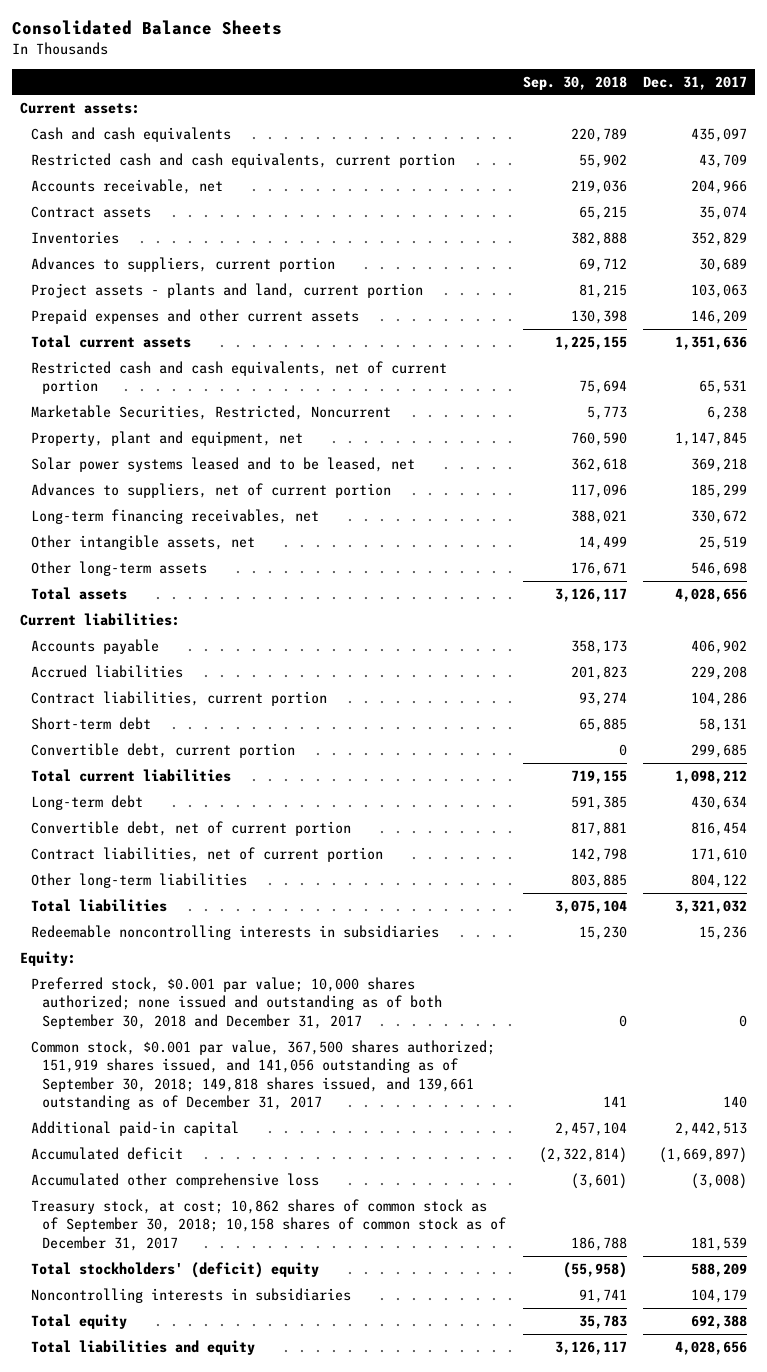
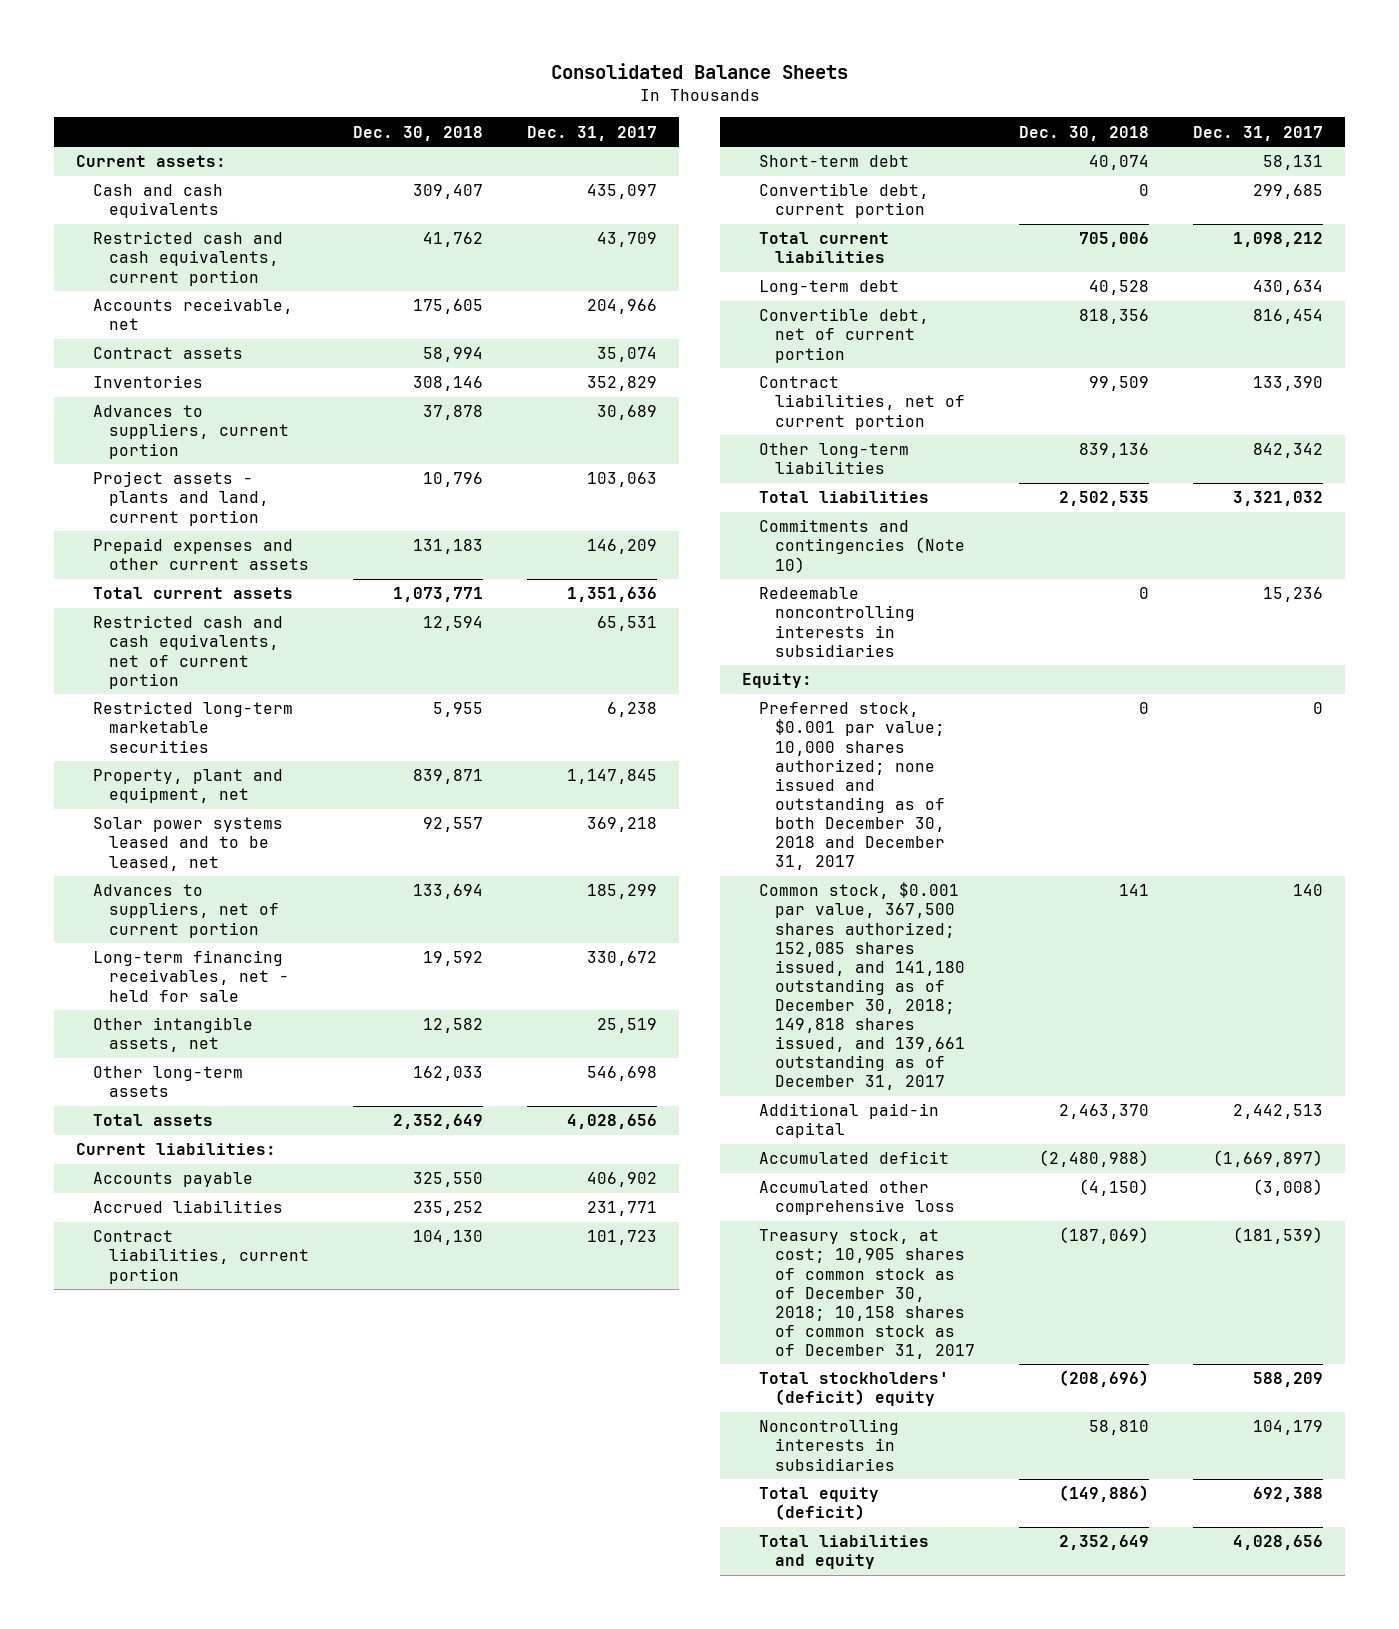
[522,75,627,90] Sep. 30, 2018 -> none
none -> [353,125,484,141] Dec. 30, 2018
[31,404,392,420] Marketable Securities, Restricted, Noncurrent -> [92,701,293,753] Restricted long-term marketable securities
[31,508,320,524] Long-term financing receivables, net -> [92,950,290,1002] Long-term financing receivables, net - held for sale
[690,665,747,680] 229,208 -> [587,1201,658,1217] 231,771
[690,691,747,706] 104,286 -> [587,1230,658,1246] 101,723
[690,847,747,862] 171,610 -> [1253,376,1324,392] 133,390
[690,873,747,888] 804,122 -> [1253,443,1324,459] 842,342
none -> [758,519,966,573] Commitments and contingencies (Note 10)
[31,976,443,1029] Preferred stock, $0.001 par value; 10,000 shares authorized; none issued and outstanding as of both September 30, 2018 and December 31, 2017 -> [758,702,946,871] Preferred stock, $0.001 par value; 10,000 shares authorized; none issued and outstanding as of both December 30, 2018 and December 31, 2017
[31,1039,496,1111] Common stock, $0.001 par value, 367,500 shares authorized; 151,919 shares issued, and 141,056 outstanding as of September 30, 2018; 149,818 shares issued, and 139,661 outstanding as of December 31, 2017 -> [758,882,966,1091] Common stock, $0.001 par value, 367,500 shares authorized; 152,085 shares issued, and 141,180 outstanding as of December 30, 2018; 149,818 shares issued, and 139,661 outstanding as of December 31, 2017
[31,1198,507,1251] Treasury stock, at cost; 10,862 shares of common stock as of September 30, 2018; 10,158 shares of common stock as of December 31, 2017 -> [758,1229,976,1359] Treasury stock, at cost; 10,905 shares of common stock as of December 30, 2018; 10,158 shares of common stock as of December 31, 2017
[690,1236,747,1251] 181,539 -> [1233,1227,1324,1245] (181,539)
[31,1313,128,1329] Total equity -> [758,1487,879,1521] Total equity (deficit)

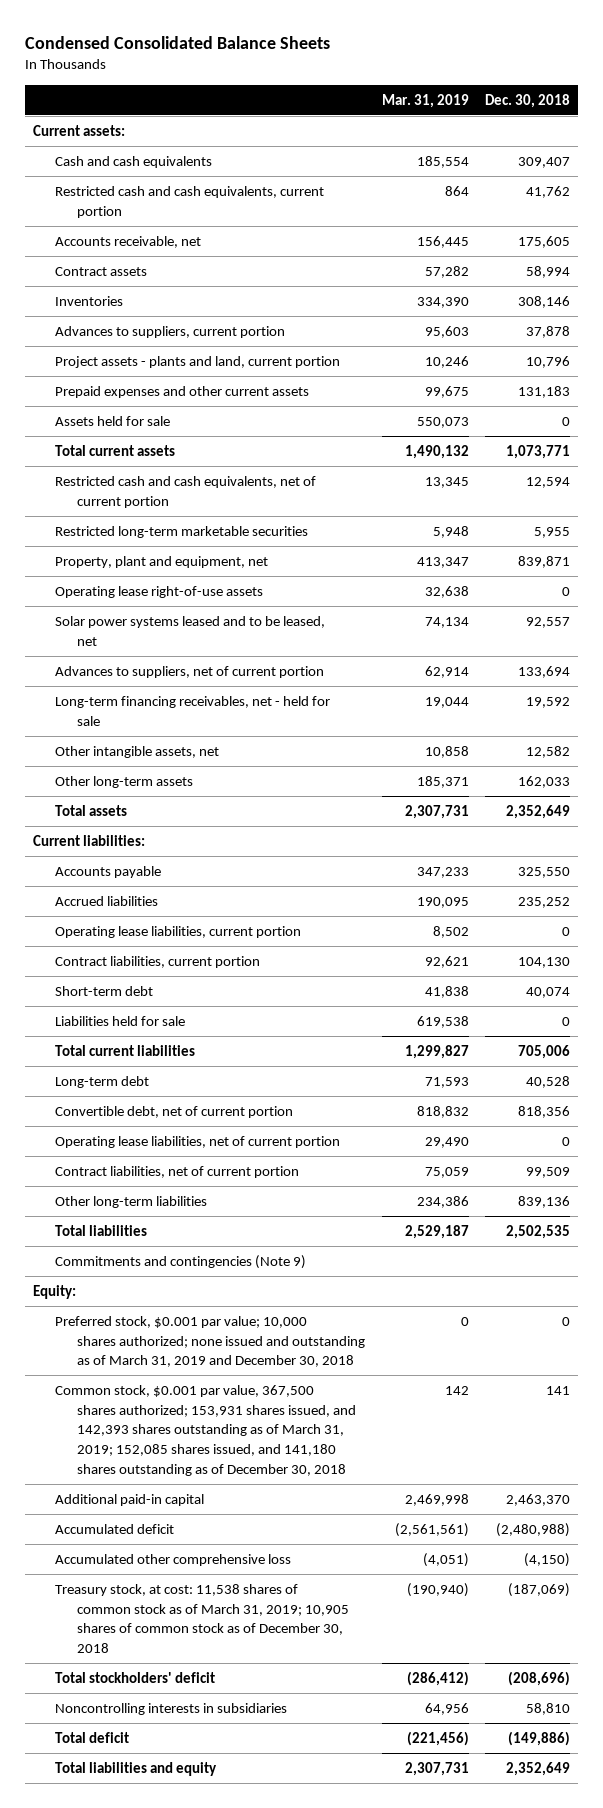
[550,63,848,80] Consolidated Balance Sheets -> [25,35,331,49] Condensed Consolidated Balance Sheets
[527,125,658,141] Dec. 31, 2017 -> none
none -> [381,93,469,108] Mar. 31, 2019
none -> [55,415,171,426] Assets held for sale
none -> [55,585,264,598] Operating lease right-of-use assets
none -> [55,925,302,938] Operating lease liabilities, current portion
[758,183,929,219] Convertible debt, current portion -> none
none -> [55,1015,186,1026] Liabilities held for sale
none -> [55,1135,341,1148] Operating lease liabilities, net of current portion
[758,587,916,657] Redeemable noncontrolling interests in subsidiaries -> none
[758,519,966,573] Commitments and contingencies (Note 10) -> [55,1254,307,1269] Commitments and contingencies (Note 9)
[758,702,946,871] Preferred stock, $0.001 par value; 10,000 shares authorized; none issued and outstanding as of both December 30, 2018 and December 31, 2017 -> [55,1315,366,1368] Preferred stock, $0.001 par value; 10,000 shares authorized; none issued and outstanding as of March 31, 2019 and December 30, 2018
[758,882,966,1091] Common stock, $0.001 par value, 367,500 shares authorized; 152,085 shares issued, and 141,180 outstanding as of December 30, 2018; 149,818 shares issued, and 139,661 outstanding as of December 31, 2017 -> [55,1384,357,1476] Common stock, $0.001 par value, 367,500 shares authorized; 153,931 shares issued, and 142,393 shares outstanding as of March 31, 2019; 152,085 shares issued, and 141,180 shares outstanding as of December 30, 2018
[758,1229,976,1359] Treasury stock, at cost; 10,905 shares of common stock as of December 30, 2018; 10,158 shares of common stock as of December 31, 2017 -> [55,1583,350,1653] Treasury stock, at cost: 11,538 shares of common stock as of March 31, 2019; 10,905 shares of common stock as of December 30, 2018
[758,1372,949,1407] Total stockholders' (deficit) equity -> [55,1671,216,1683] Total stockholders' deficit
[758,1487,879,1521] Total equity (deficit) -> [55,1731,130,1743] Total deficit

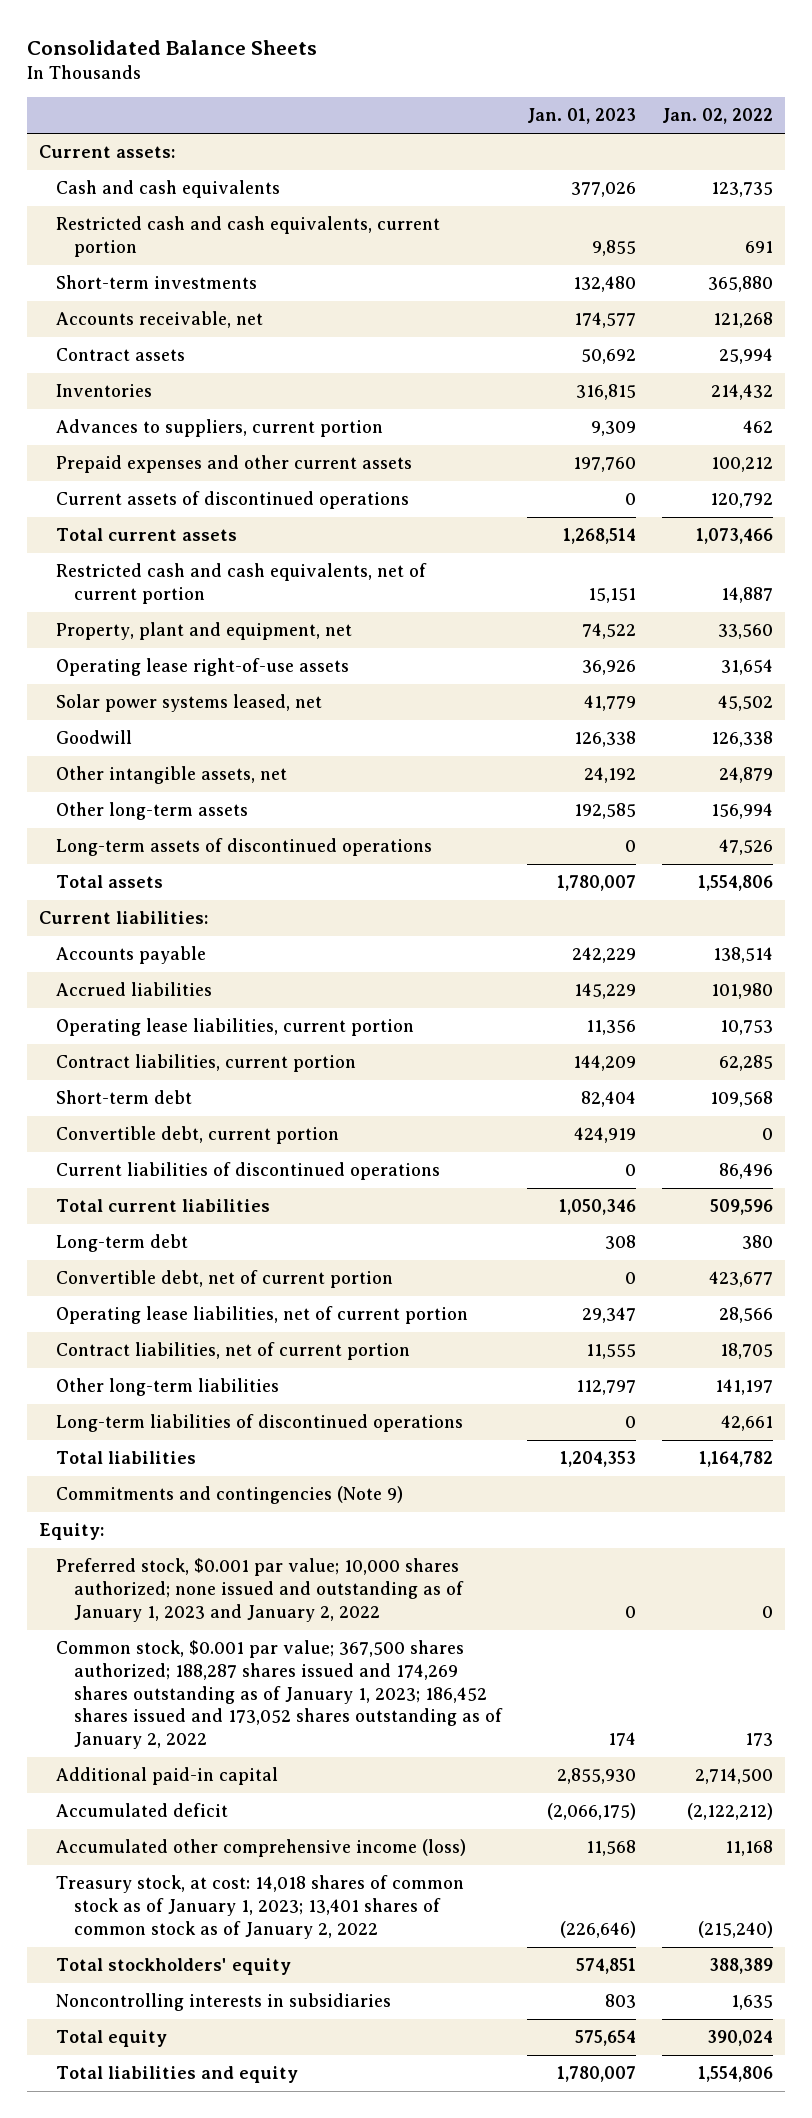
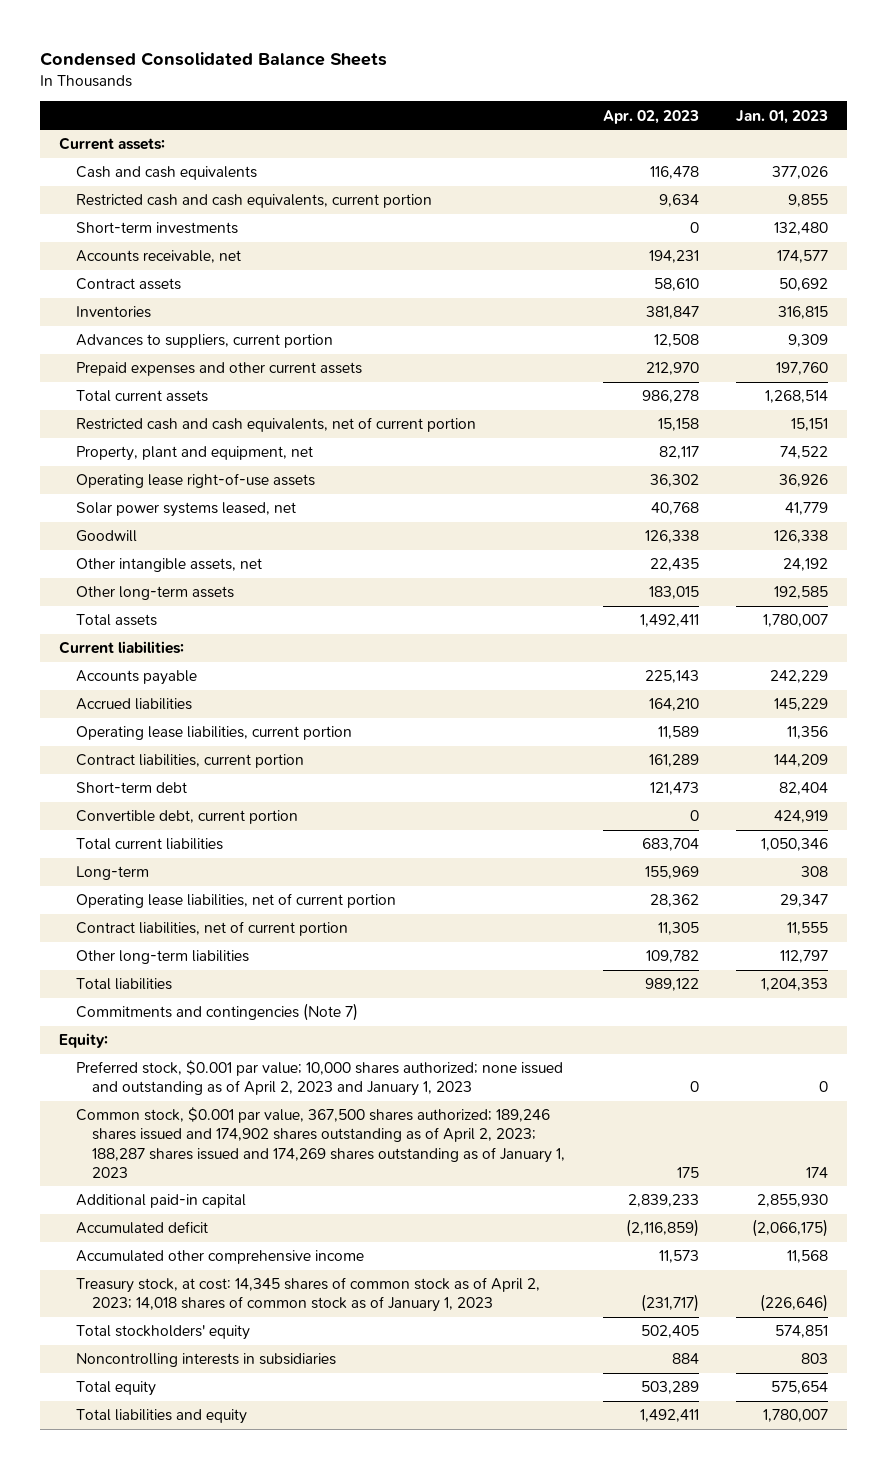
[26,39,317,55] Consolidated Balance Sheets -> [40,51,388,66] Condensed Consolidated Balance Sheets
[661,108,773,125] Jan. 02, 2022 -> none
none -> [602,109,699,124] Apr. 02, 2023
[56,491,410,510] Current assets of discontinued operations -> none
[56,838,433,857] Long-term assets of discontinued operations -> none
[56,1162,441,1181] Current liabilities of discontinued operations -> none
[56,1270,394,1289] Convertible debt, net of current portion -> none
[56,1234,189,1253] Long-term debt -> [75,866,149,881] Long-term
[56,1414,464,1433] Long-term liabilities of discontinued operations -> none
[56,1486,404,1505] Commitments and contingencies (Note 9) -> [75,1003,358,1022] Commitments and contingencies (Note 7)
[56,1558,464,1622] Preferred stock, $0.001 par value; 10,000 shares authorized; none issued and outstanding as of January 1, 2023 and January 2, 2022 -> [75,1060,563,1097] Preferred stock, $0.001 par value; 10,000 shares authorized; none issued and outstanding as of April 2, 2023 and January 1, 2023
[56,1640,503,1750] Common stock, $0.001 par value; 367,500 shares authorized; 188,287 shares issued and 174,269 shares outstanding as of January 1, 2023; 186,452 shares issued and 173,052 shares outstanding as of January 2, 2022 -> [75,1107,566,1178] Common stock, $0.001 par value, 367,500 shares authorized; 189,246 shares issued and 174,902 shares outstanding as of April 2, 2023; 188,287 shares issued and 174,269 shares outstanding as of January 1, 2023
[56,1839,467,1858] Accumulated other comprehensive income (loss) -> [75,1250,364,1265] Accumulated other comprehensive income
[56,1875,465,1939] Treasury stock, at cost: 14,018 shares of common stock as of January 1, 2023; 13,401 shares of common stock as of January 2, 2022 -> [75,1277,540,1313] Treasury stock, at cost: 14,345 shares of common stock as of April 2, 2023; 14,018 shares of common stock as of January 1, 2023

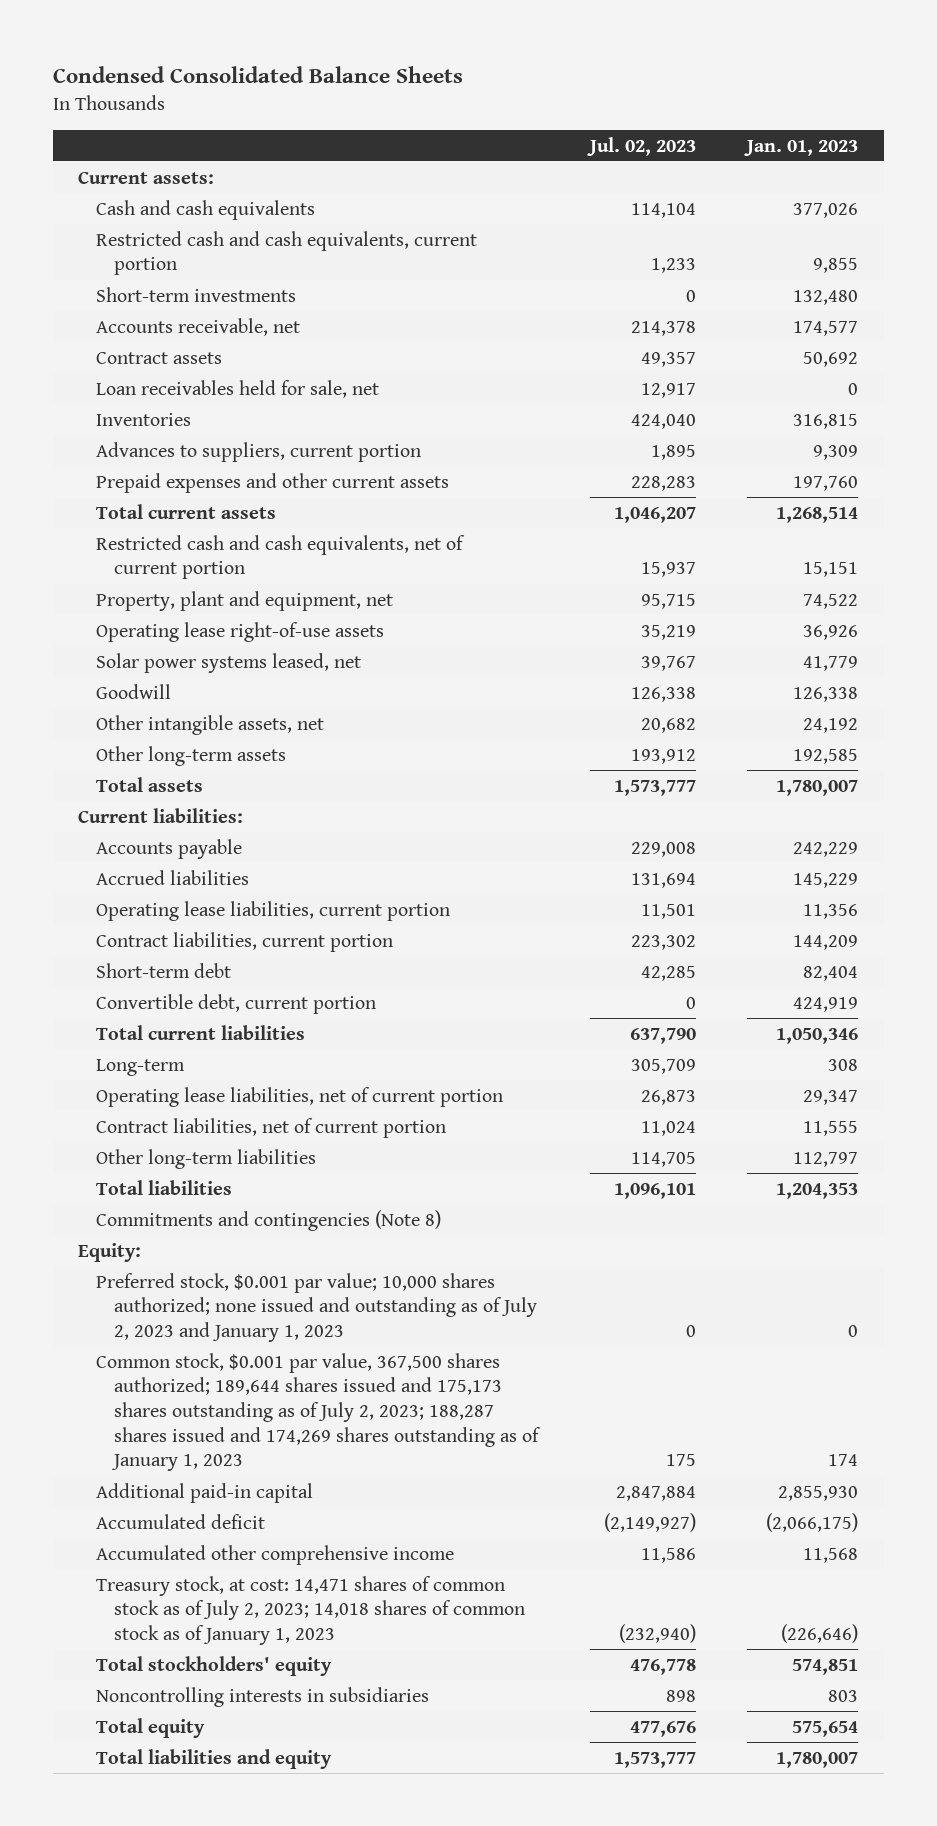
[602,109,699,124] Apr. 02, 2023 -> none
none -> [586,136,696,156] Jul. 02, 2023
none -> [96,379,380,398] Loan receivables held for sale, net
[75,1003,358,1022] Commitments and contingencies (Note 7) -> [96,1209,442,1231] Commitments and contingencies (Note 8)
[75,1060,563,1097] Preferred stock, $0.001 par value; 10,000 shares authorized; none issued and outstanding as of April 2, 2023 and January 1, 2023 -> [96,1272,538,1343] Preferred stock, $0.001 par value; 10,000 shares authorized; none issued and outstanding as of July 2, 2023 and January 1, 2023
[75,1107,566,1178] Common stock, $0.001 par value, 367,500 shares authorized; 189,246 shares issued and 174,902 shares outstanding as of April 2, 2023; 188,287 shares issued and 174,269 shares outstanding as of January 1, 2023 -> [96,1352,542,1472] Common stock, $0.001 par value, 367,500 shares authorized; 189,644 shares issued and 175,173 shares outstanding as of July 2, 2023; 188,287 shares issued and 174,269 shares outstanding as of January 1, 2023
[75,1277,540,1313] Treasury stock, at cost: 14,345 shares of common stock as of April 2, 2023; 14,018 shares of common stock as of January 1, 2023 -> [96,1575,526,1646] Treasury stock, at cost: 14,471 shares of common stock as of July 2, 2023; 14,018 shares of common stock as of January 1, 2023

